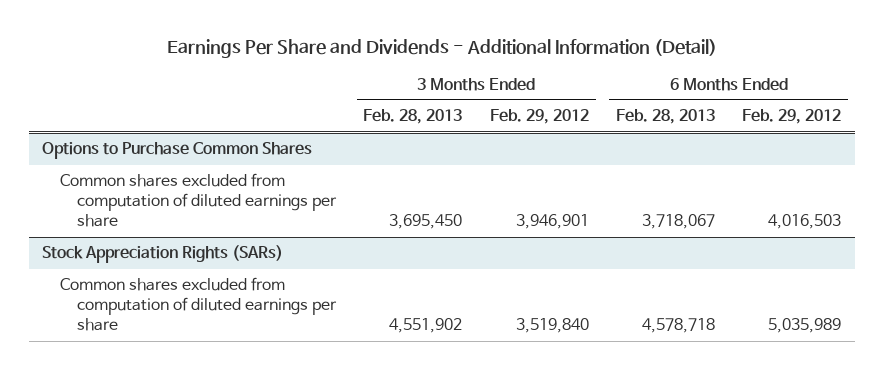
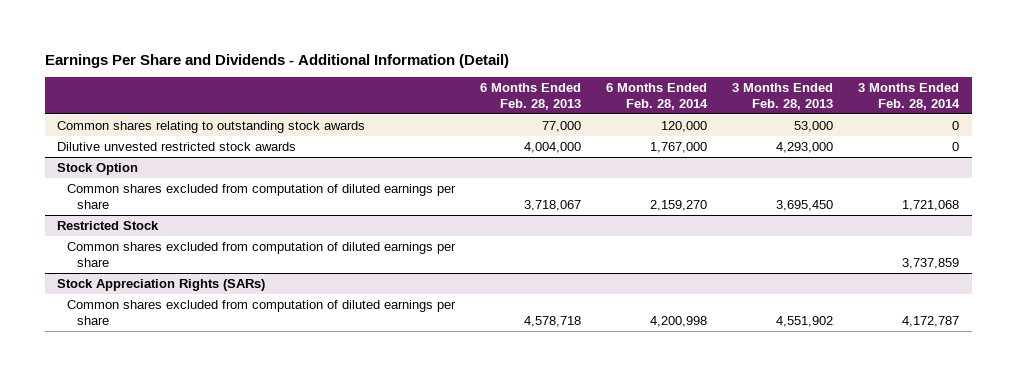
[489,109,589,125] Feb. 29, 2012 -> none
[742,109,842,125] Feb. 29, 2012 -> none
none -> [606,83,709,110] 6 Months Ended Feb. 28, 2014
none -> [858,83,961,110] 3 Months Ended Feb. 28, 2014
[42,142,313,160] Options to Purchase Common Shares -> none
none -> [57,120,366,133] Common shares relating to outstanding stock awards
none -> [57,141,297,151] Dilutive unvested restricted stock awards
none -> [57,162,139,175] Stock Option
none -> [57,220,160,230] Restricted Stock
none -> [67,241,457,267] Common shares excluded from computation of diluted earnings per share

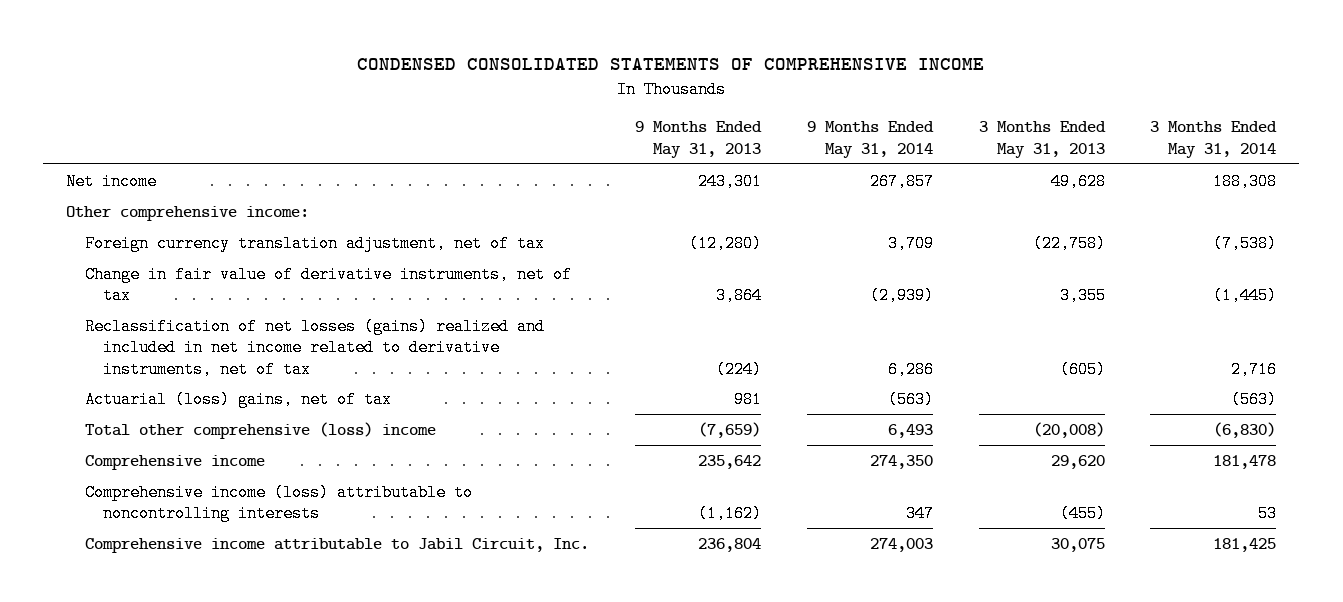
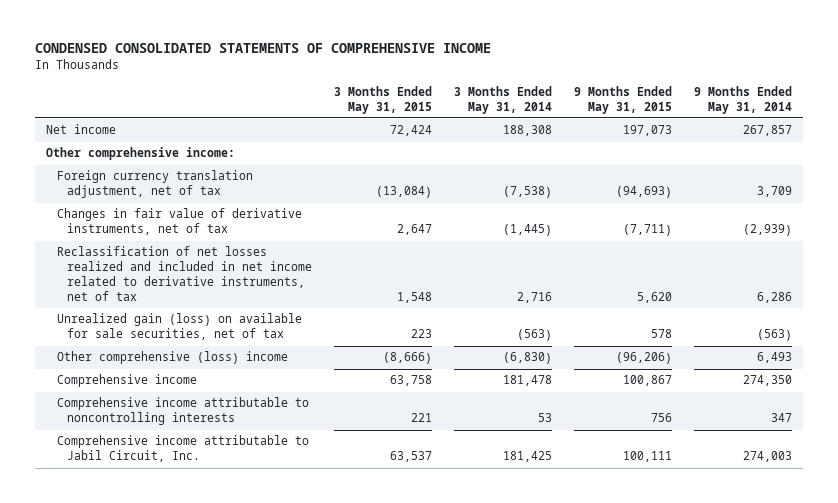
[634,121,762,158] 9 Months Ended May 31, 2013 -> none
[978,121,1106,158] 3 Months Ended May 31, 2013 -> none
none -> [333,85,432,114] 3 Months Ended May 31, 2015
none -> [573,85,672,114] 9 Months Ended May 31, 2015
[84,265,572,305] Change in fair value of derivative instruments, net of tax -> [56,208,302,236] Changes in fair value of derivative instruments, net of tax
[84,317,545,378] Reclassification of net losses (gains) realized and included in net income related to derivative instruments, net of tax -> [56,246,312,302] Reclassification of net losses realized and included in net income related to derivative instruments, net of tax
[84,390,392,408] Actuarial (loss) gains, net of tax -> [56,313,302,341] Unrealized gain (loss) on available for sale securities, net of tax
[84,421,436,439] Total other comprehensive (loss) income -> [56,351,288,365] Other comprehensive (loss) income
[84,483,473,523] Comprehensive income (loss) attributable to noncontrolling interests -> [56,397,309,426] Comprehensive income attributable to noncontrolling interests

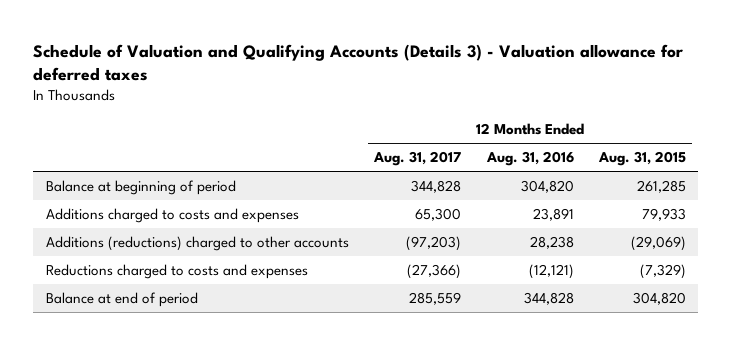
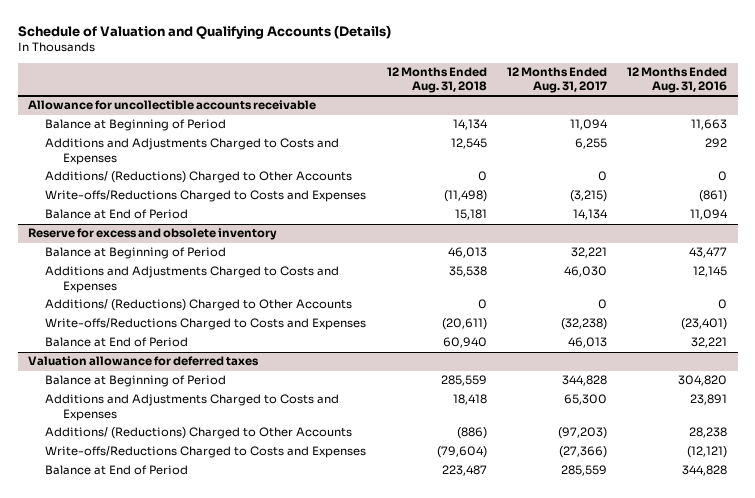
[33,43,684,82] Schedule of Valuation and Qualifying Accounts (Details 3) - Valuation allowance for deferred taxes -> [17,24,391,39] Schedule of Valuation and Qualifying Accounts (Details)
[597,151,686,167] Aug. 31, 2015 -> none
none -> [386,67,487,94] 12 Months Ended Aug. 31, 2018
none -> [28,100,317,111] Allowance for uncollectible accounts receivable
[46,179,237,195] Balance at beginning of period -> [45,119,227,132] Balance at Beginning of Period
[411,179,462,193] 344,828 -> [570,119,609,131] 11,094
[520,179,574,193] 304,820 -> [691,119,728,131] 11,663
[46,207,300,223] Additions charged to costs and expenses -> [45,138,340,165] Additions and Adjustments Charged to Costs and Expenses
[415,207,462,221] 65,300 -> [575,138,608,150] 6,255
[532,207,574,221] 23,891 -> [705,138,728,149] 292
[46,235,350,251] Additions (reductions) charged to other accounts -> [45,171,353,184] Additions/ (Reductions) Charged to Other Accounts
[406,235,462,251] (97,203) -> [598,171,608,182] 0
[529,235,574,249] 28,238 -> [718,171,728,182] 0
[46,263,309,279] Reductions charged to costs and expenses -> [45,190,367,203] Write-offs/Reductions Charged to Costs and Expenses
[407,263,462,279] (27,366) -> [570,190,608,203] (3,215)
[528,263,574,279] (12,121) -> [699,190,728,203] (861)
[46,291,199,307] Balance at end of period -> [45,209,189,220] Balance at End of Period
[409,291,462,305] 285,559 -> [573,209,609,221] 14,134
[523,291,574,305] 344,828 -> [690,209,729,221] 11,094
none -> [28,228,278,241] Reserve for excess and obsolete inventory
none -> [45,247,227,260] Balance at Beginning of Period
none -> [45,266,340,293] Additions and Adjustments Charged to Costs and Expenses
none -> [45,299,353,312] Additions/ (Reductions) Charged to Other Accounts
none -> [45,318,367,331] Write-offs/Reductions Charged to Costs and Expenses
none -> [45,337,189,348] Balance at End of Period
none -> [28,356,260,367] Valuation allowance for deferred taxes
none -> [45,375,227,388] Balance at Beginning of Period
none -> [45,394,340,421] Additions and Adjustments Charged to Costs and Expenses
none -> [45,427,353,440] Additions/ (Reductions) Charged to Other Accounts
none -> [45,446,367,459] Write-offs/Reductions Charged to Costs and Expenses
none -> [45,465,189,476] Balance at End of Period

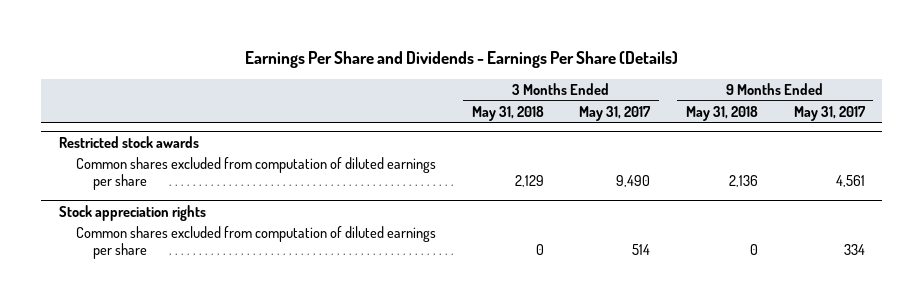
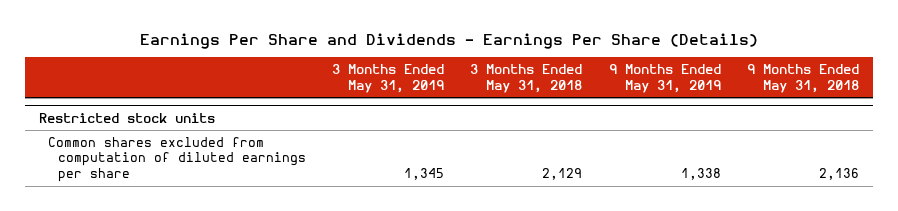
[579,105,652,121] May 31, 2017 -> none
[793,105,866,121] May 31, 2017 -> none
none -> [331,64,444,93] 3 Months Ended May 31, 2019
none -> [608,64,721,93] 9 Months Ended May 31, 2019
[59,135,200,148] Restricted stock awards -> [38,112,215,123] Restricted stock units
[59,204,207,221] Stock appreciation rights -> none
[76,226,437,260] Common shares excluded from computation of diluted earnings per share -> none

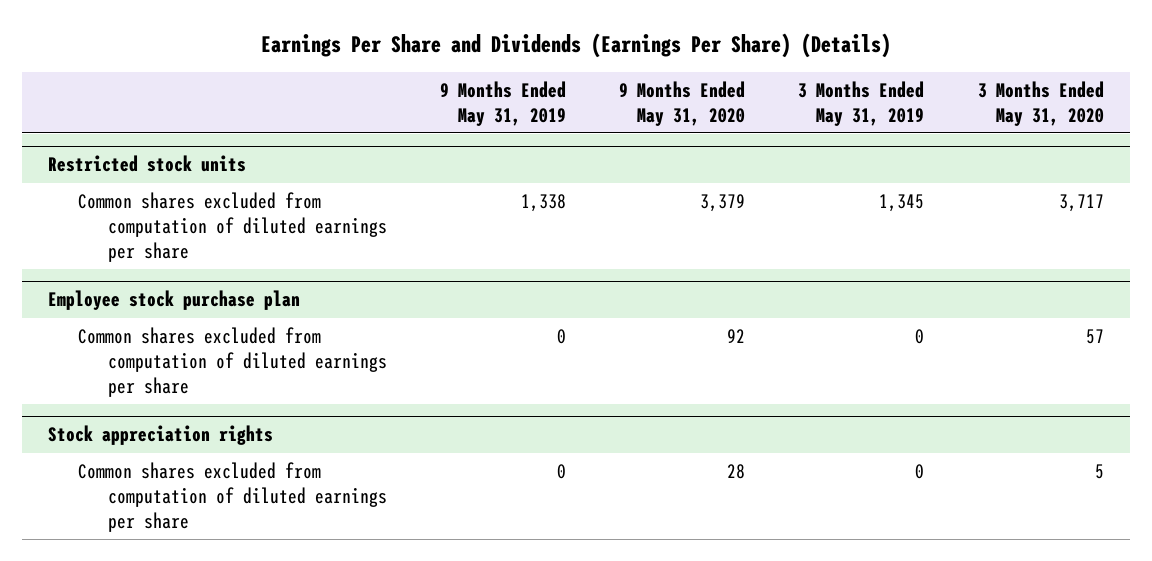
[139,32,758,49] Earnings Per Share and Dividends - Earnings Per Share (Details) -> [260,33,891,59] Earnings Per Share and Dividends (Earnings Per Share) (Details)
[470,64,583,93] 3 Months Ended May 31, 2018 -> none
[747,64,860,93] 9 Months Ended May 31, 2018 -> none
none -> [619,80,746,126] 9 Months Ended May 31, 2020
none -> [977,80,1104,126] 3 Months Ended May 31, 2020
none -> [48,290,301,311] Employee stock purchase plan
none -> [78,326,387,397] Common shares excluded from computation of diluted earnings per share
none -> [48,425,274,446] Stock appreciation rights
none -> [78,461,387,532] Common shares excluded from computation of diluted earnings per share

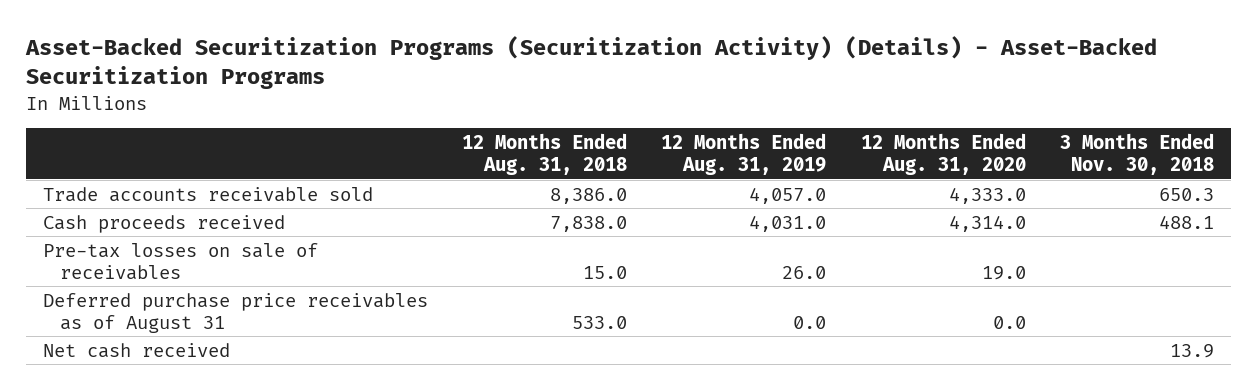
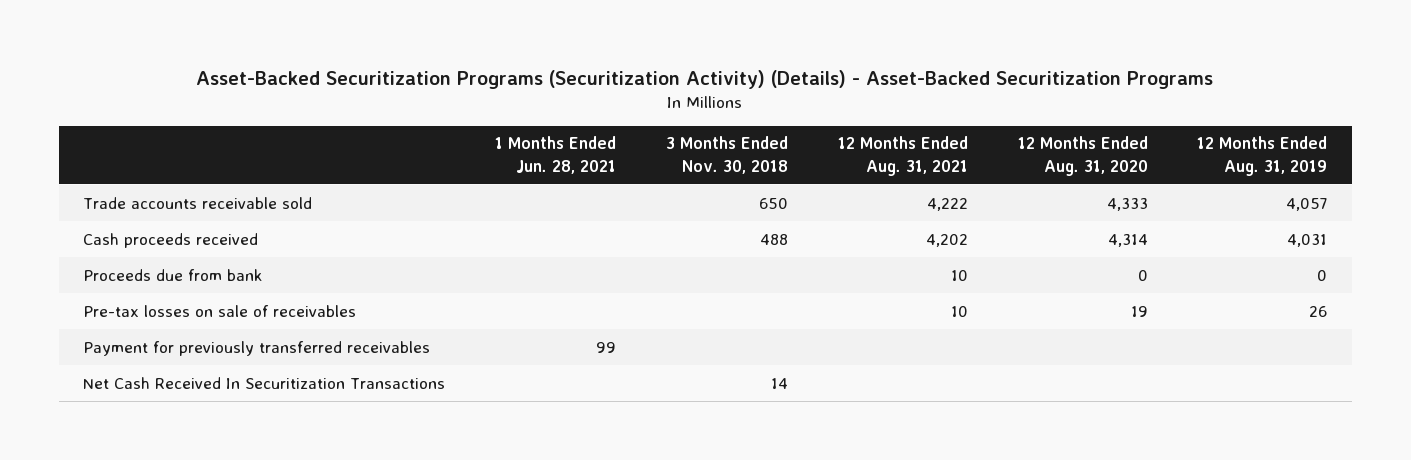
[462,132,628,176] 12 Months Ended Aug. 31, 2018 -> none
none -> [495,136,617,174] 1 Months Ended Jun. 28, 2021
none -> [837,136,968,176] 12 Months Ended Aug. 31, 2021
[43,292,429,333] Deferred purchase price receivables as of August 31 -> none
[749,186,827,204] 4,057.0 -> [1286,197,1328,211] 4,057
[948,186,1026,204] 4,333.0 -> [1106,197,1148,211] 4,333
[1158,187,1214,201] 650.3 -> [759,197,789,209] 650
[749,214,827,232] 4,031.0 -> [1287,233,1328,247] 4,031
[948,214,1026,232] 4,314.0 -> [1107,233,1148,247] 4,314
[1158,214,1214,229] 488.1 -> [760,233,789,245] 488
none -> [83,268,263,281] Proceeds due from bank
[782,265,827,279] 26.0 -> [1309,305,1328,317] 26
[981,265,1026,280] 19.0 -> [1130,305,1148,317] 19
none -> [83,340,431,356] Payment for previously transferred receivables
[43,342,231,358] Net cash received -> [83,376,446,389] Net Cash Received In Securitization Transactions
[1169,343,1214,358] 13.9 -> [771,377,789,389] 14

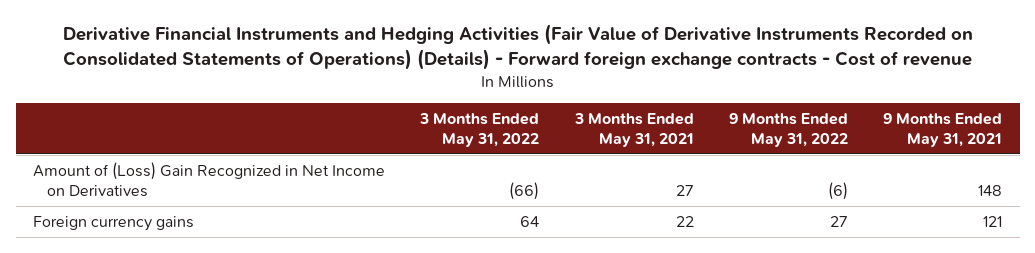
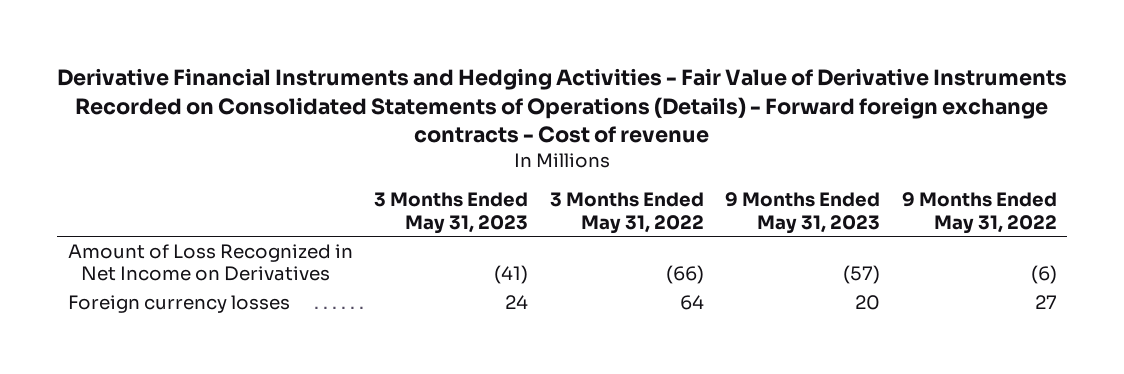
[62,24,973,71] Derivative Financial Instruments and Hedging Activities (Fair Value of Derivative Instruments Recorded on Consolidated Statements of Operations) (Details) - Forward foreign exchange contracts - Cost of revenue -> [57,68,1068,144] Derivative Financial Instruments and Hedging Activities - Fair Value of Derivative Instruments Recorded on Consolidated Statements of Operations (Details) - Forward foreign exchange contracts - Cost of revenue
[573,112,694,147] 3 Months Ended May 31, 2021 -> none
[883,112,1003,147] 9 Months Ended May 31, 2021 -> none
none -> [374,192,529,234] 3 Months Ended May 31, 2023
none -> [725,192,881,234] 9 Months Ended May 31, 2023
[33,161,386,197] Amount of (Loss) Gain Recognized in Net Income on Derivatives -> [67,244,353,282] Amount of Loss Recognized in Net Income on Derivatives
[33,215,195,231] Foreign currency gains -> [67,295,290,314] Foreign currency losses

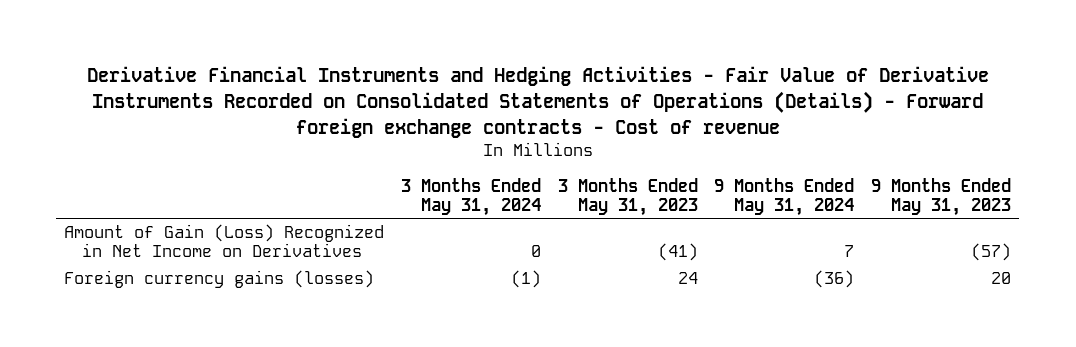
[549,192,704,234] 3 Months Ended May 31, 2022 -> none
[901,192,1057,234] 9 Months Ended May 31, 2022 -> none
none -> [401,177,542,216] 3 Months Ended May 31, 2024
none -> [714,177,855,216] 9 Months Ended May 31, 2024
[67,244,353,282] Amount of Loss Recognized in Net Income on Derivatives -> [64,223,385,258] Amount of Gain (Loss) Recognized in Net Income on Derivatives
[67,295,290,314] Foreign currency losses -> [64,269,375,288] Foreign currency gains (losses)

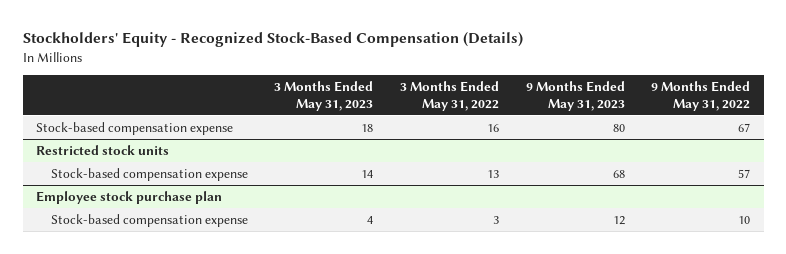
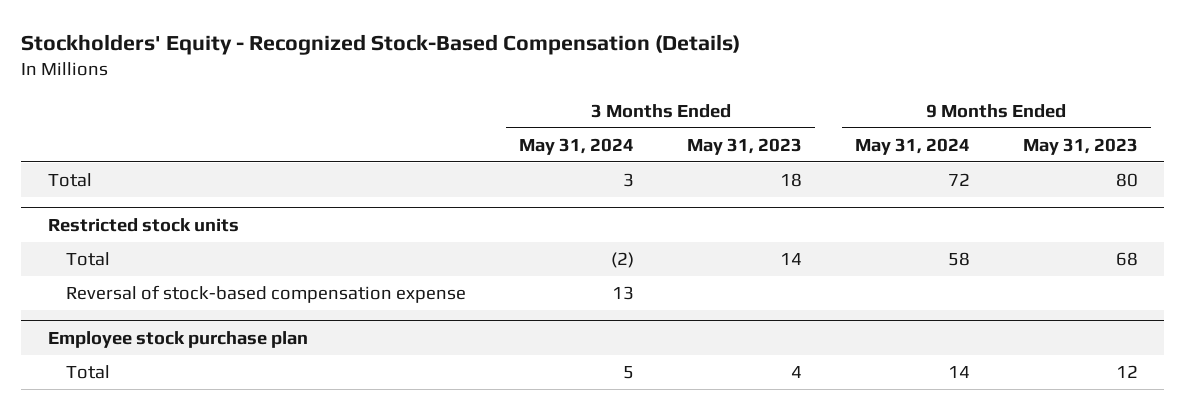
[400,80,500,111] 3 Months Ended May 31, 2022 -> none
[651,80,751,111] 9 Months Ended May 31, 2022 -> none
none -> [519,137,635,155] May 31, 2024
none -> [854,137,970,155] May 31, 2024
[35,121,233,135] Stock-based compensation expense -> [47,172,92,187] Total
[50,167,248,181] Stock-based compensation expense -> [66,251,111,266] Total
none -> [66,284,467,303] Reversal of stock-based compensation expense
[50,213,248,227] Stock-based compensation expense -> [66,364,111,379] Total

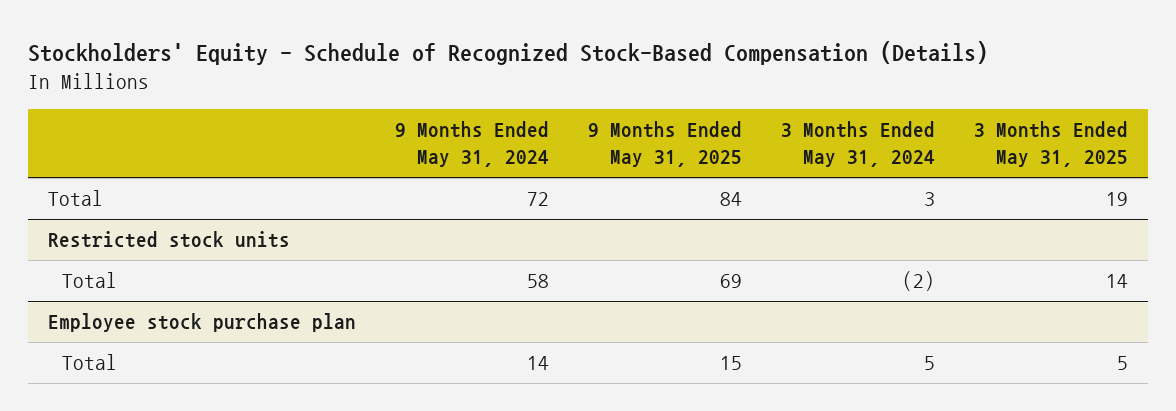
[21,34,741,56] Stockholders' Equity - Recognized Stock-Based Compensation (Details) -> [28,41,989,66] Stockholders' Equity - Schedule of Recognized Stock-Based Compensation (Details)
[687,137,803,155] May 31, 2023 -> none
[1022,137,1138,155] May 31, 2023 -> none
none -> [587,121,742,167] 9 Months Ended May 31, 2025
none -> [973,121,1128,167] 3 Months Ended May 31, 2025
[66,284,467,303] Reversal of stock-based compensation expense -> none

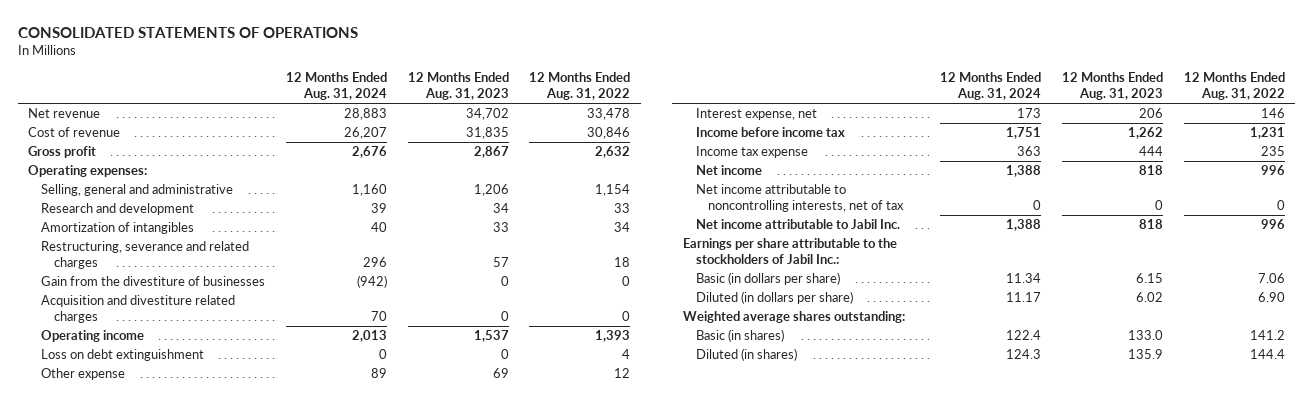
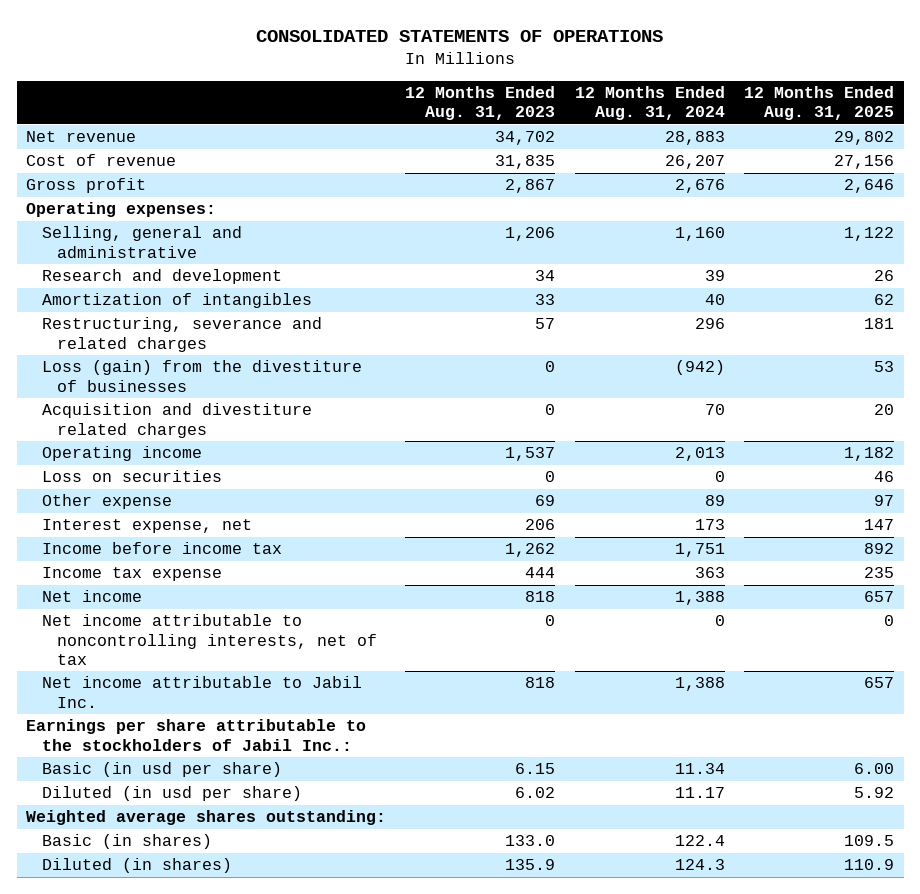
[529,72,631,101] 12 Months Ended Aug. 31, 2022 -> none
none -> [744,86,895,121] 12 Months Ended Aug. 31, 2025
[41,276,266,287] Gain from the divestiture of businesses -> [41,360,362,392] Loss (gain) from the divestiture of businesses
[41,349,205,362] Loss on debt extinguishment -> none
none -> [41,470,222,483] Loss on securities
[695,272,840,286] Basic (in dollars per share) -> [41,762,282,778] Basic (in usd per share)
[695,291,853,305] Diluted (in dollars per share) -> [41,786,302,802] Diluted (in usd per share)

